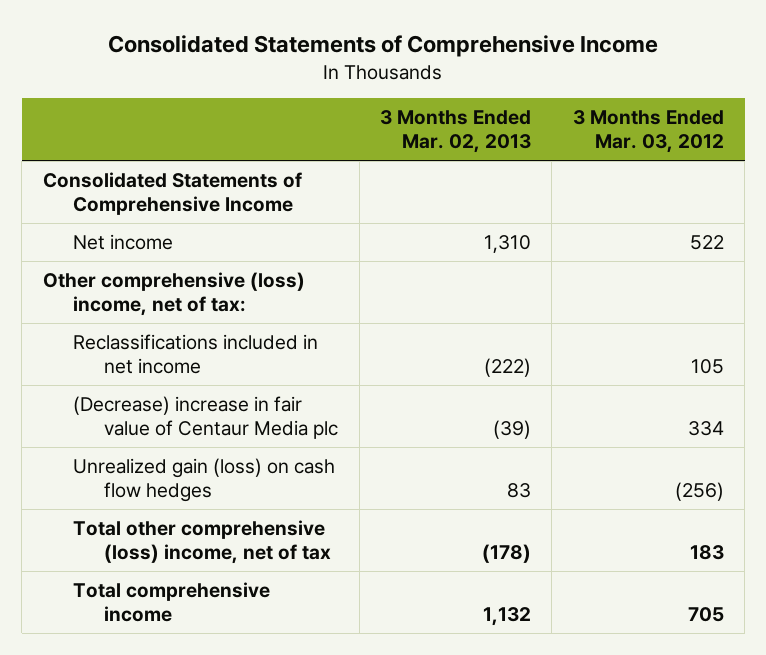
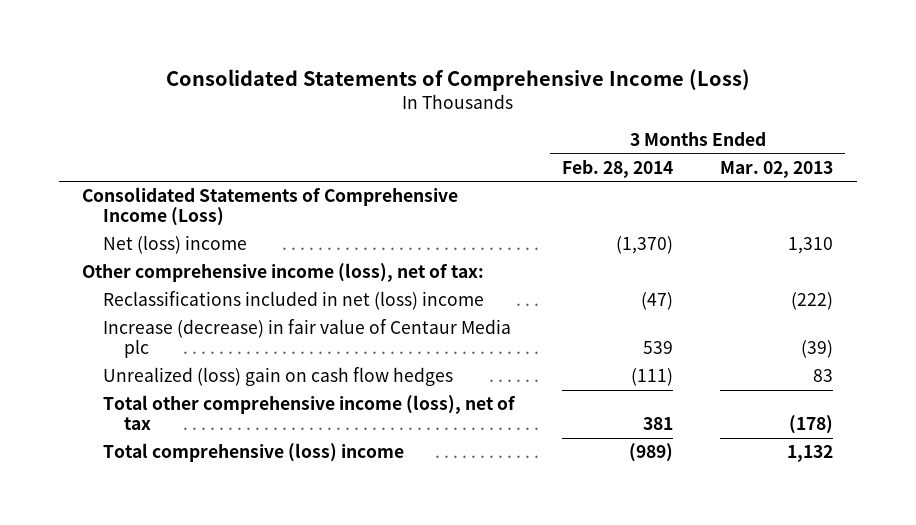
[108,35,659,58] Consolidated Statements of Comprehensive Income -> [165,68,750,91] Consolidated Statements of Comprehensive Income (Loss)
[572,110,724,153] 3 Months Ended Mar. 03, 2012 -> none
none -> [562,159,674,178] Feb. 28, 2014
[42,172,302,215] Consolidated Statements of Comprehensive Income -> [82,187,459,227] Consolidated Statements of Comprehensive Income (Loss)
[73,234,174,251] Net income -> [102,235,247,255] Net (loss) income
[42,272,305,316] Other comprehensive (loss) income, net of tax: -> [82,263,485,283] Other comprehensive income (loss), net of tax:
[73,334,319,374] Reclassifications included in net income -> [102,291,484,311] Reclassifications included in net (loss) income
[73,396,339,439] (Decrease) increase in fair value of Centaur Media plc -> [102,319,511,359] Increase (decrease) in fair value of Centaur Media plc
[73,458,336,502] Unrealized gain (loss) on cash flow hedges -> [102,367,453,387] Unrealized (loss) gain on cash flow hedges
[73,520,332,564] Total other comprehensive (loss) income, net of tax -> [102,395,516,431] Total other comprehensive income (loss), net of tax
[73,582,271,622] Total comprehensive income -> [102,443,404,463] Total comprehensive (loss) income

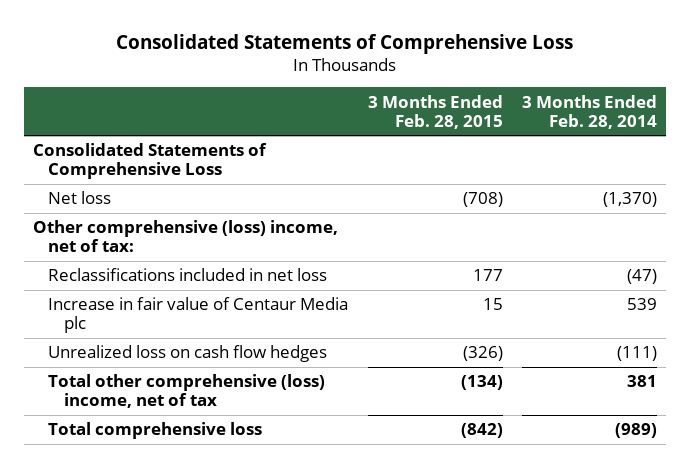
[165,68,750,91] Consolidated Statements of Comprehensive Income (Loss) -> [115,34,573,55] Consolidated Statements of Comprehensive Loss
[720,160,834,178] Mar. 02, 2013 -> none
none -> [367,94,503,129] 3 Months Ended Feb. 28, 2015
[82,187,459,227] Consolidated Statements of Comprehensive Income (Loss) -> [33,143,268,180] Consolidated Statements of Comprehensive Loss
[102,235,247,255] Net (loss) income -> [48,191,112,205] Net loss
[82,263,485,283] Other comprehensive income (loss), net of tax: -> [33,220,339,253] Other comprehensive (loss) income, net of tax:
[102,291,484,311] Reclassifications included in net (loss) income -> [48,268,328,282] Reclassifications included in net loss
[102,319,511,359] Increase (decrease) in fair value of Centaur Media plc -> [48,297,349,334] Increase in fair value of Centaur Media plc
[102,367,453,387] Unrealized (loss) gain on cash flow hedges -> [48,345,328,363] Unrealized loss on cash flow hedges
[102,395,516,431] Total other comprehensive income (loss), net of tax -> [48,374,326,409] Total other comprehensive (loss) income, net of tax
[102,443,404,463] Total comprehensive (loss) income -> [48,422,263,440] Total comprehensive loss

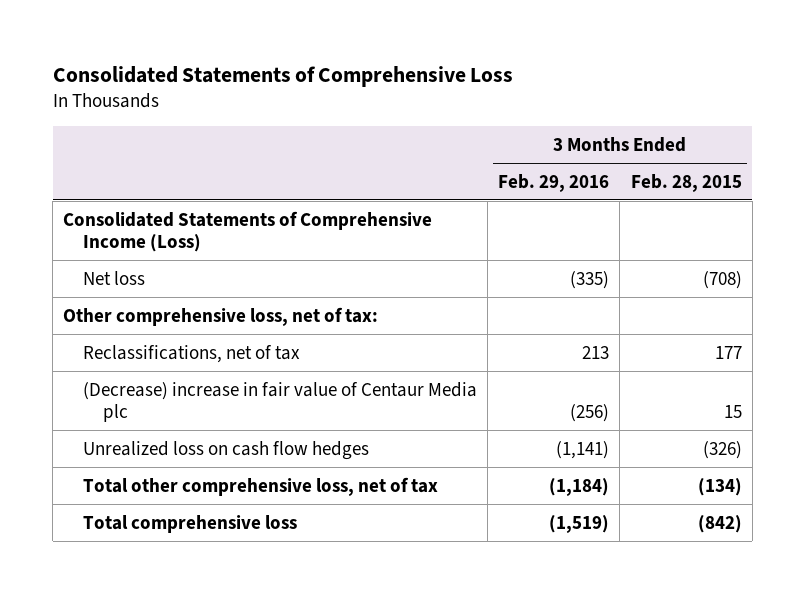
[521,94,657,129] 3 Months Ended Feb. 28, 2014 -> none
none -> [498,173,610,192] Feb. 29, 2016
[33,143,268,180] Consolidated Statements of Comprehensive Loss -> [63,210,433,253] Consolidated Statements of Comprehensive Income (Loss)
[33,220,339,253] Other comprehensive (loss) income, net of tax: -> [63,306,379,326] Other comprehensive loss, net of tax:
[48,268,328,282] Reclassifications included in net loss -> [83,344,301,363] Reclassifications, net of tax
[48,297,349,334] Increase in fair value of Centaur Media plc -> [83,381,478,423] (Decrease) increase in fair value of Centaur Media plc
[48,374,326,409] Total other comprehensive (loss) income, net of tax -> [83,476,439,496] Total other comprehensive loss, net of tax

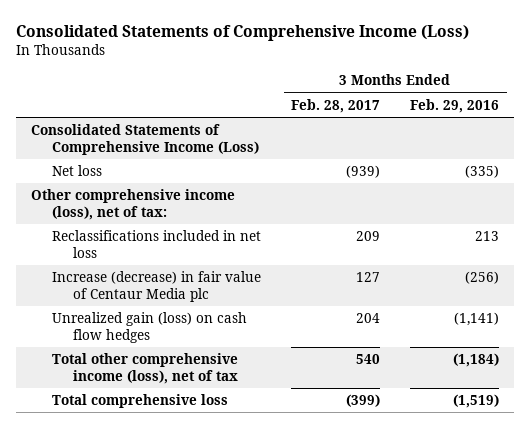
[52,65,513,87] Consolidated Statements of Comprehensive Loss -> [16,24,470,41] Consolidated Statements of Comprehensive Income (Loss)
[630,173,742,192] Feb. 28, 2015 -> none
none -> [291,98,381,113] Feb. 28, 2017
[63,306,379,326] Other comprehensive loss, net of tax: -> [31,189,236,220] Other comprehensive income (loss), net of tax:
[83,344,301,363] Reclassifications, net of tax -> [52,230,262,258] Reclassifications included in net loss
[83,381,478,423] (Decrease) increase in fair value of Centaur Media plc -> [52,271,262,302] Increase (decrease) in fair value of Centaur Media plc
[83,440,370,460] Unrealized loss on cash flow hedges -> [52,312,248,343] Unrealized gain (loss) on cash flow hedges
[83,476,439,496] Total other comprehensive loss, net of tax -> [52,353,239,384] Total other comprehensive income (loss), net of tax

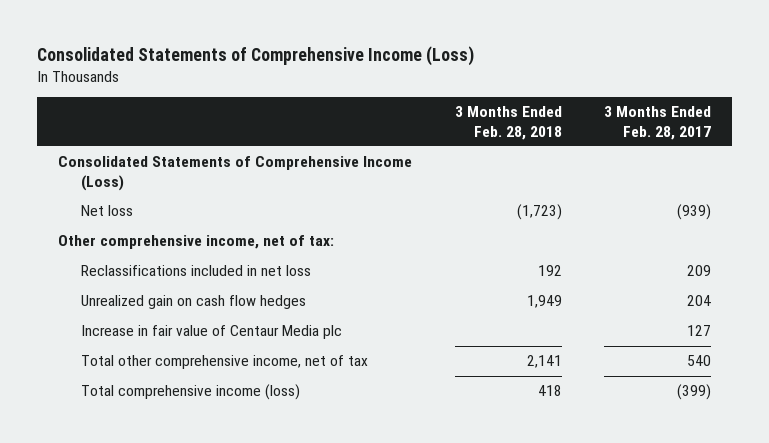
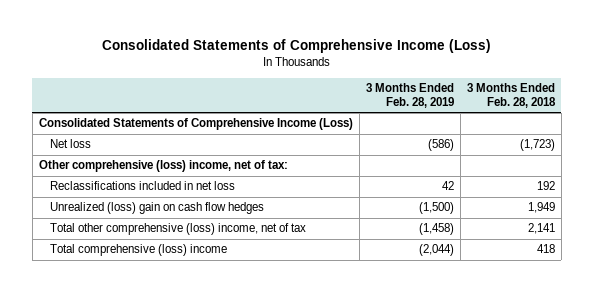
[603,106,711,140] 3 Months Ended Feb. 28, 2017 -> none
none -> [365,83,454,108] 3 Months Ended Feb. 28, 2019
[58,235,335,250] Other comprehensive income, net of tax: -> [38,160,288,173] Other comprehensive (loss) income, net of tax:
[80,325,342,340] Increase in fair value of Centaur Media plc -> none
[80,295,306,310] Unrealized gain on cash flow hedges -> [50,202,265,215] Unrealized (loss) gain on cash flow hedges
[80,355,368,370] Total other comprehensive income, net of tax -> [50,223,307,236] Total other comprehensive (loss) income, net of tax
[80,384,300,401] Total comprehensive income (loss) -> [50,244,228,257] Total comprehensive (loss) income

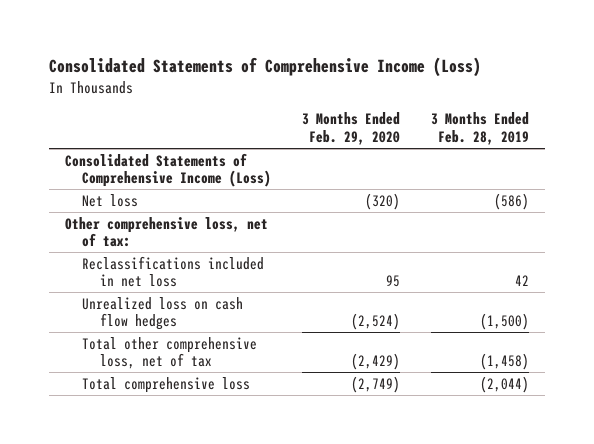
[466,83,556,108] 3 Months Ended Feb. 28, 2018 -> none
none -> [302,112,401,145] 3 Months Ended Feb. 29, 2020
[38,160,288,173] Other comprehensive (loss) income, net of tax: -> [64,216,268,248] Other comprehensive loss, net of tax:
[50,202,265,215] Unrealized (loss) gain on cash flow hedges -> [82,296,244,331] Unrealized loss on cash flow hedges
[50,223,307,236] Total other comprehensive (loss) income, net of tax -> [82,336,258,370] Total other comprehensive loss, net of tax
[50,244,228,257] Total comprehensive (loss) income -> [82,376,251,393] Total comprehensive loss

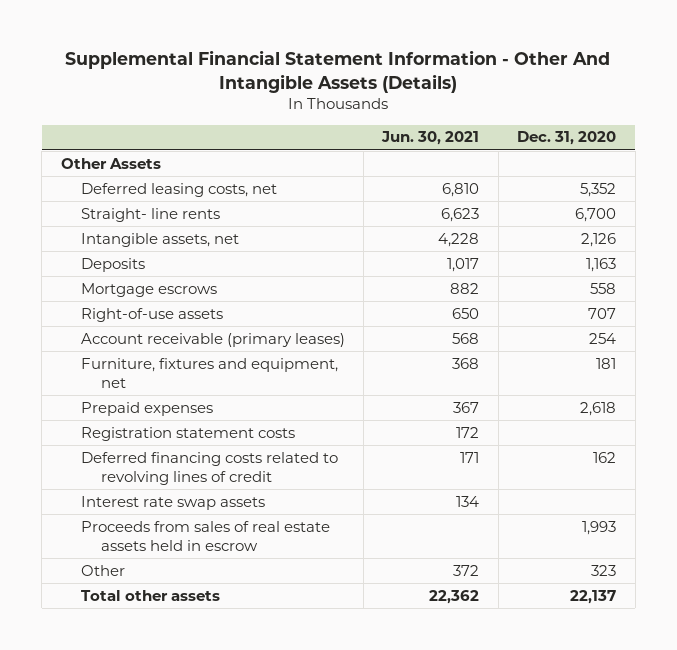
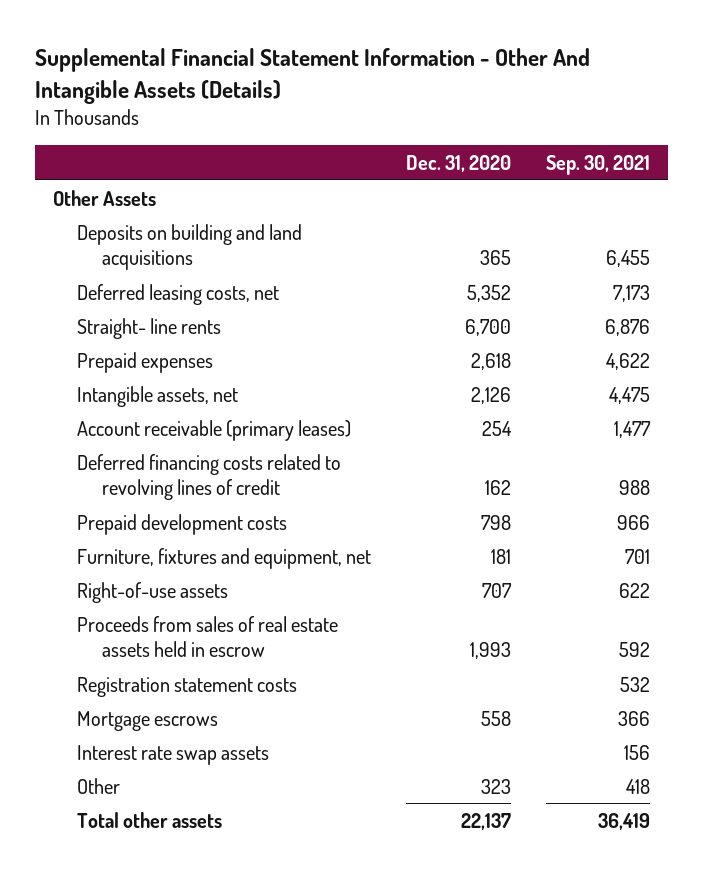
[381,131,480,146] Jun. 30, 2021 -> none
none -> [546,154,651,175] Sep. 30, 2021
none -> [77,223,303,270] Deposits on building and land acquisitions
[80,401,213,416] Prepaid expenses -> [77,351,214,373] Prepaid expenses
[80,257,145,272] Deposits -> none
[80,451,338,485] Deferred financing costs related to revolving lines of credit -> [77,453,342,500] Deferred financing costs related to revolving lines of credit
none -> [77,513,288,535] Prepaid development costs
[80,307,223,322] Right-of-use assets -> [77,581,229,603] Right-of-use assets
[80,520,330,551] Proceeds from sales of real estate assets held in escrow -> [77,615,339,657] Proceeds from sales of real estate assets held in escrow
[80,282,217,297] Mortgage escrows -> [77,710,219,731] Mortgage escrows

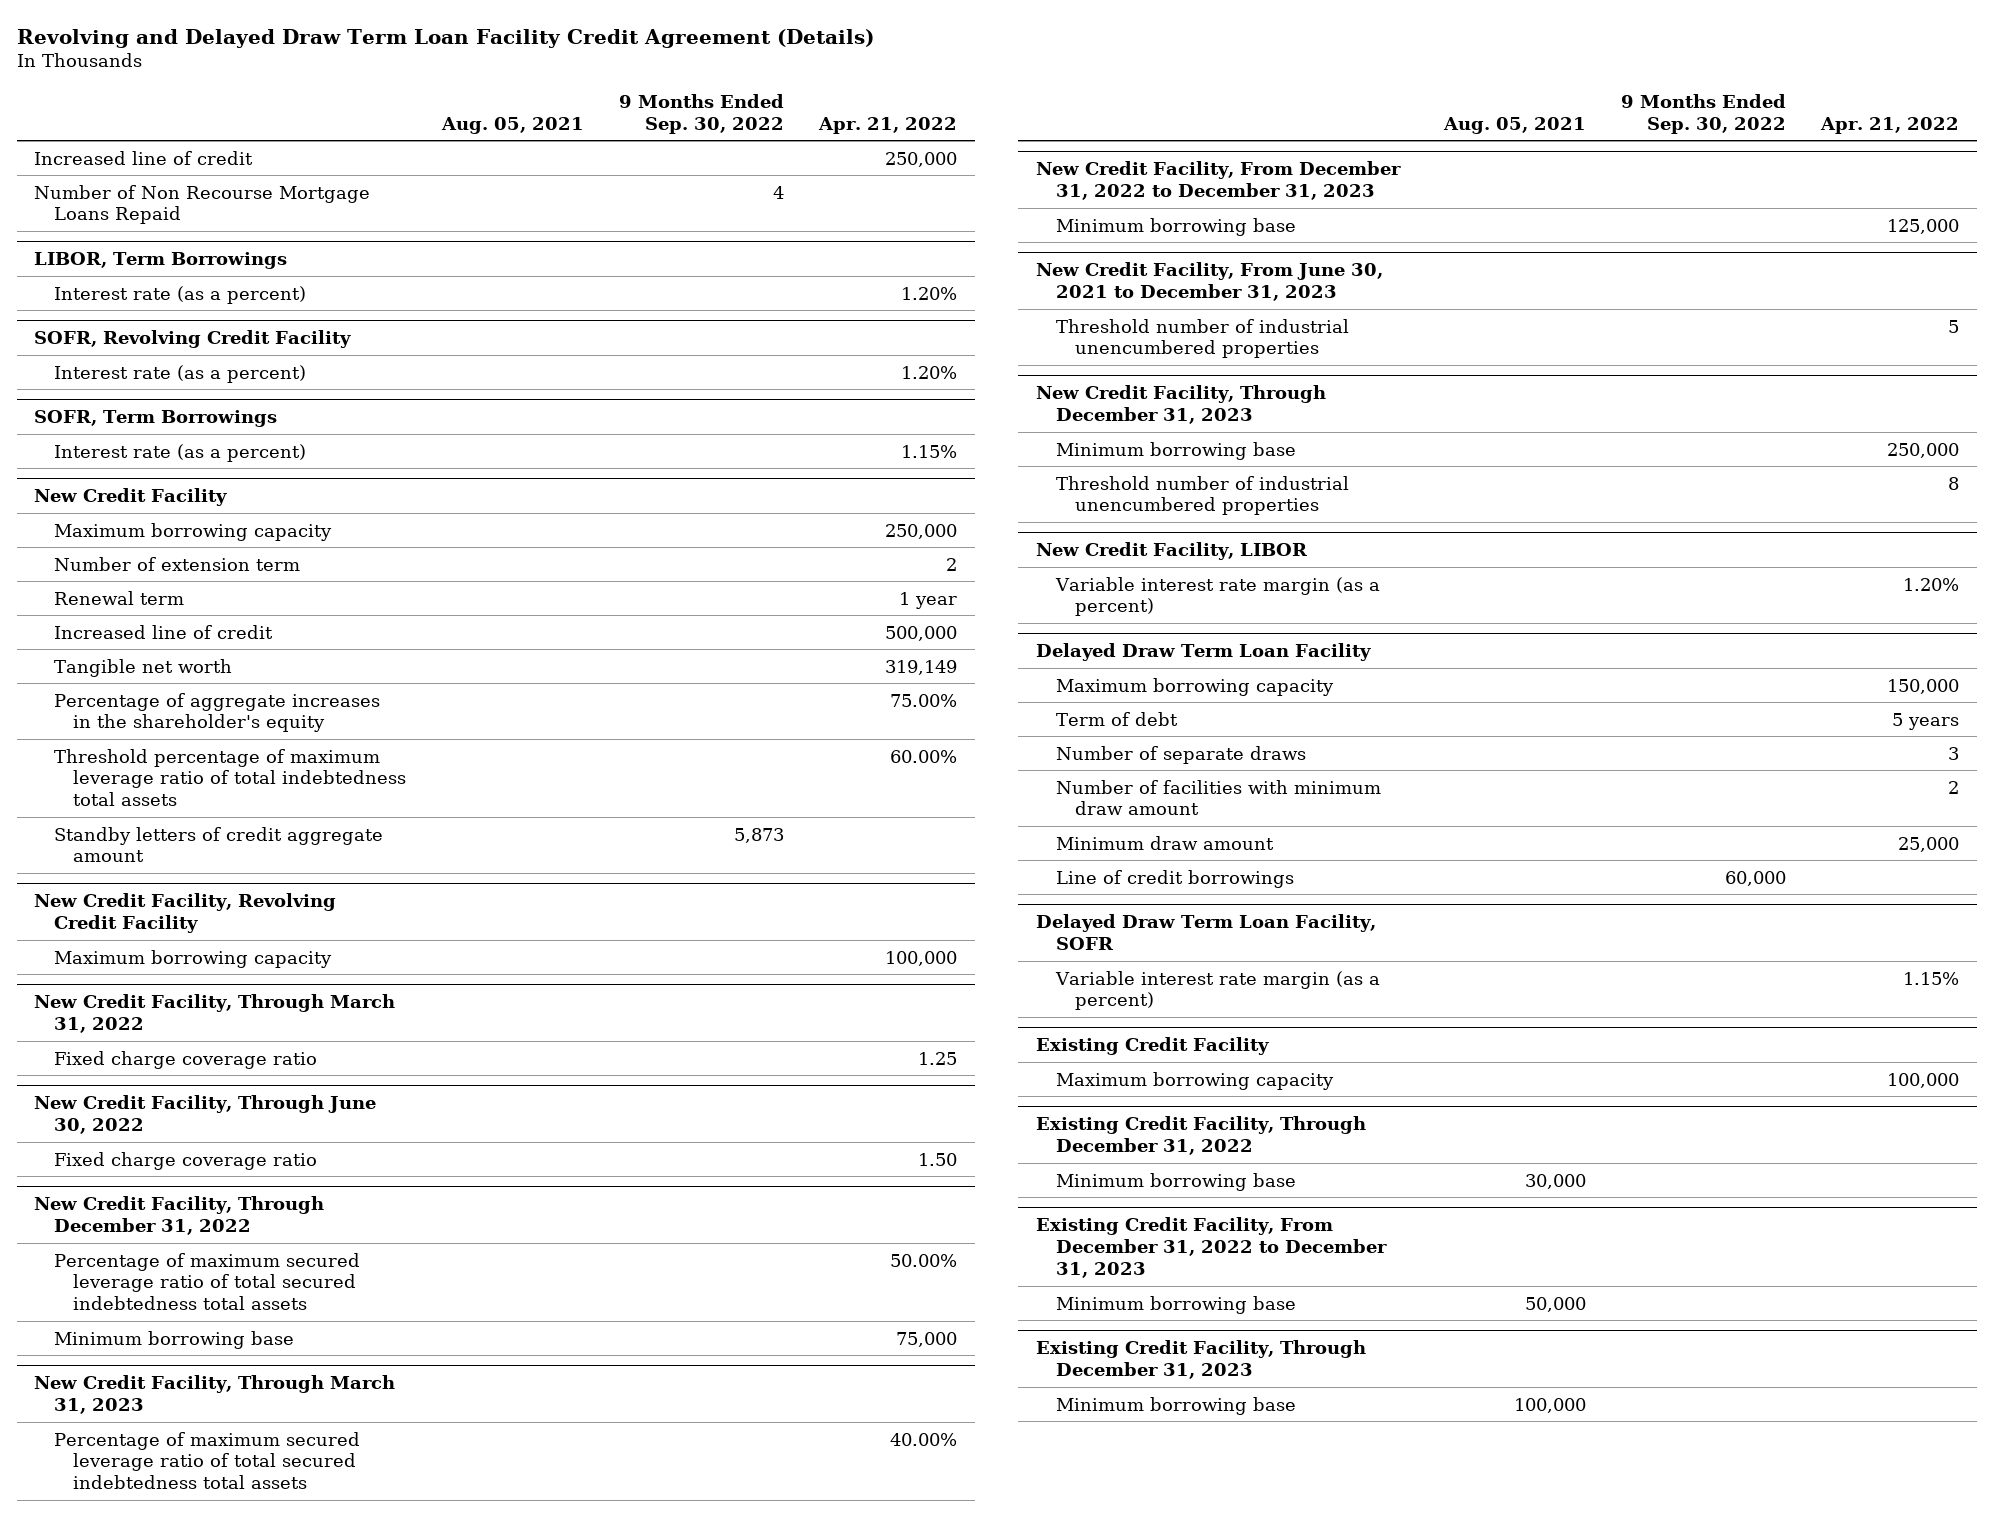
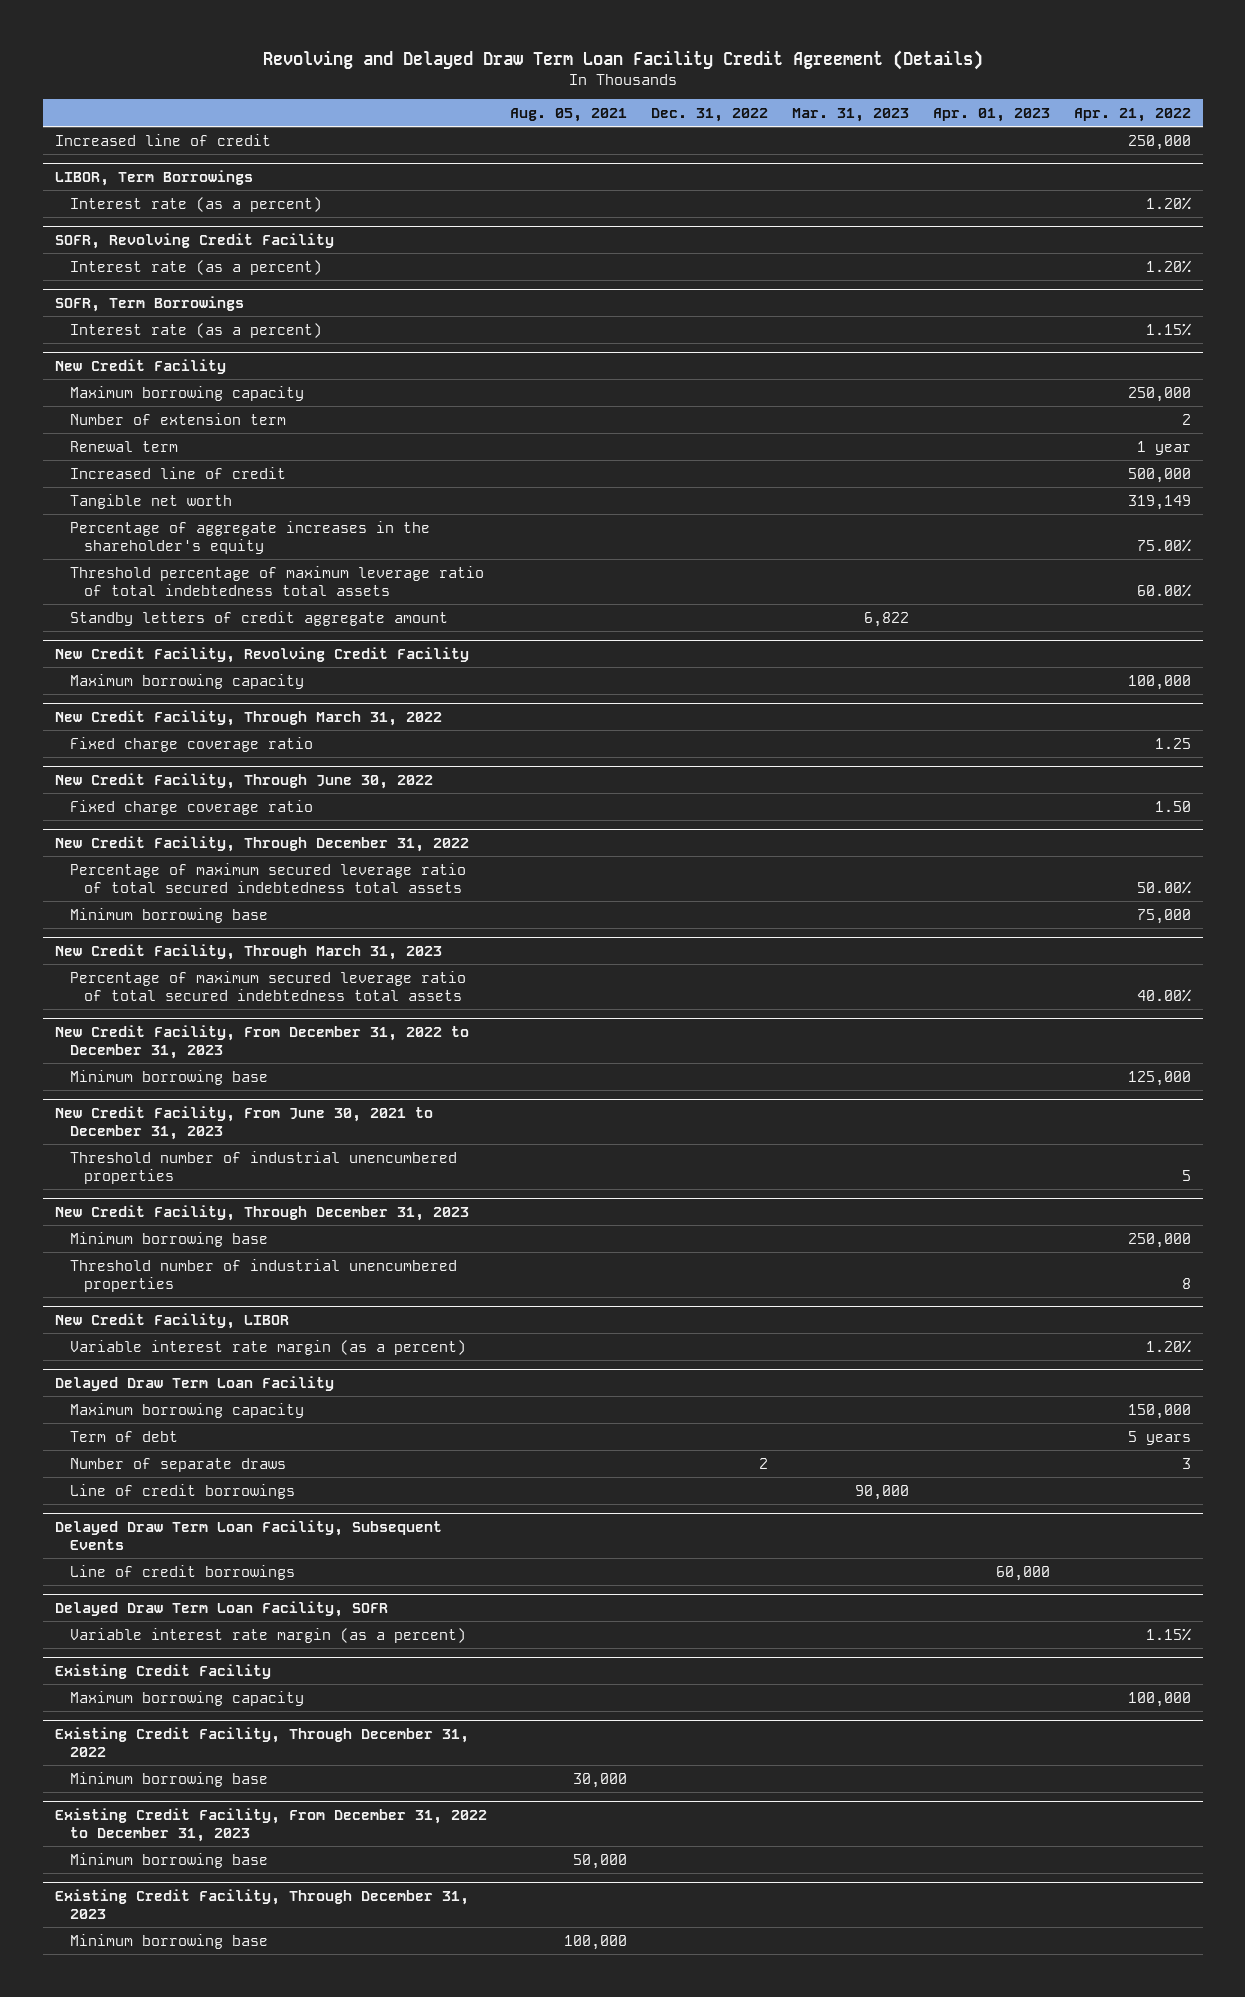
[619,93,785,134] 9 Months Ended Sep. 30, 2022 -> none
none -> [651,107,769,122] Dec. 31, 2022
none -> [792,107,910,122] Mar. 31, 2023
none -> [932,107,1050,122] Apr. 01, 2023
[34,184,371,225] Number of Non Recourse Mortgage Loans Repaid -> none
[1055,779,1381,816] Number of facilities with minimum draw amount -> none
[1055,835,1274,850] Minimum draw amount -> none
none -> [54,1519,442,1550] Delayed Draw Term Loan Facility, Subsequent Events
none -> [69,1564,295,1580] Line of credit borrowings

